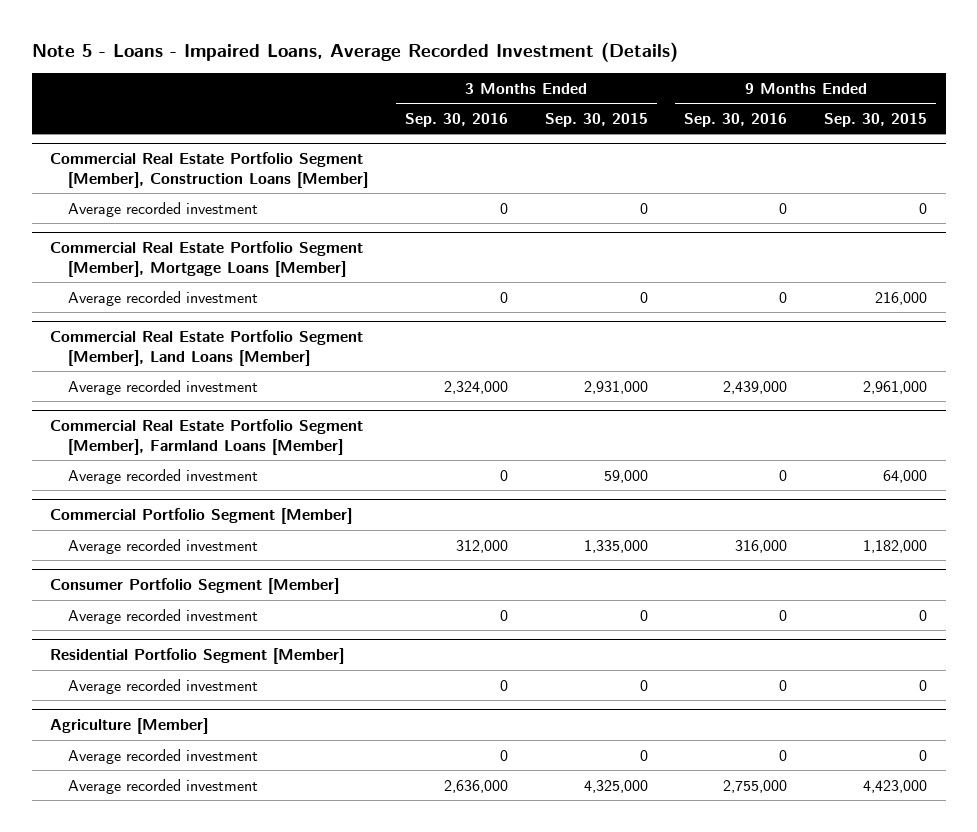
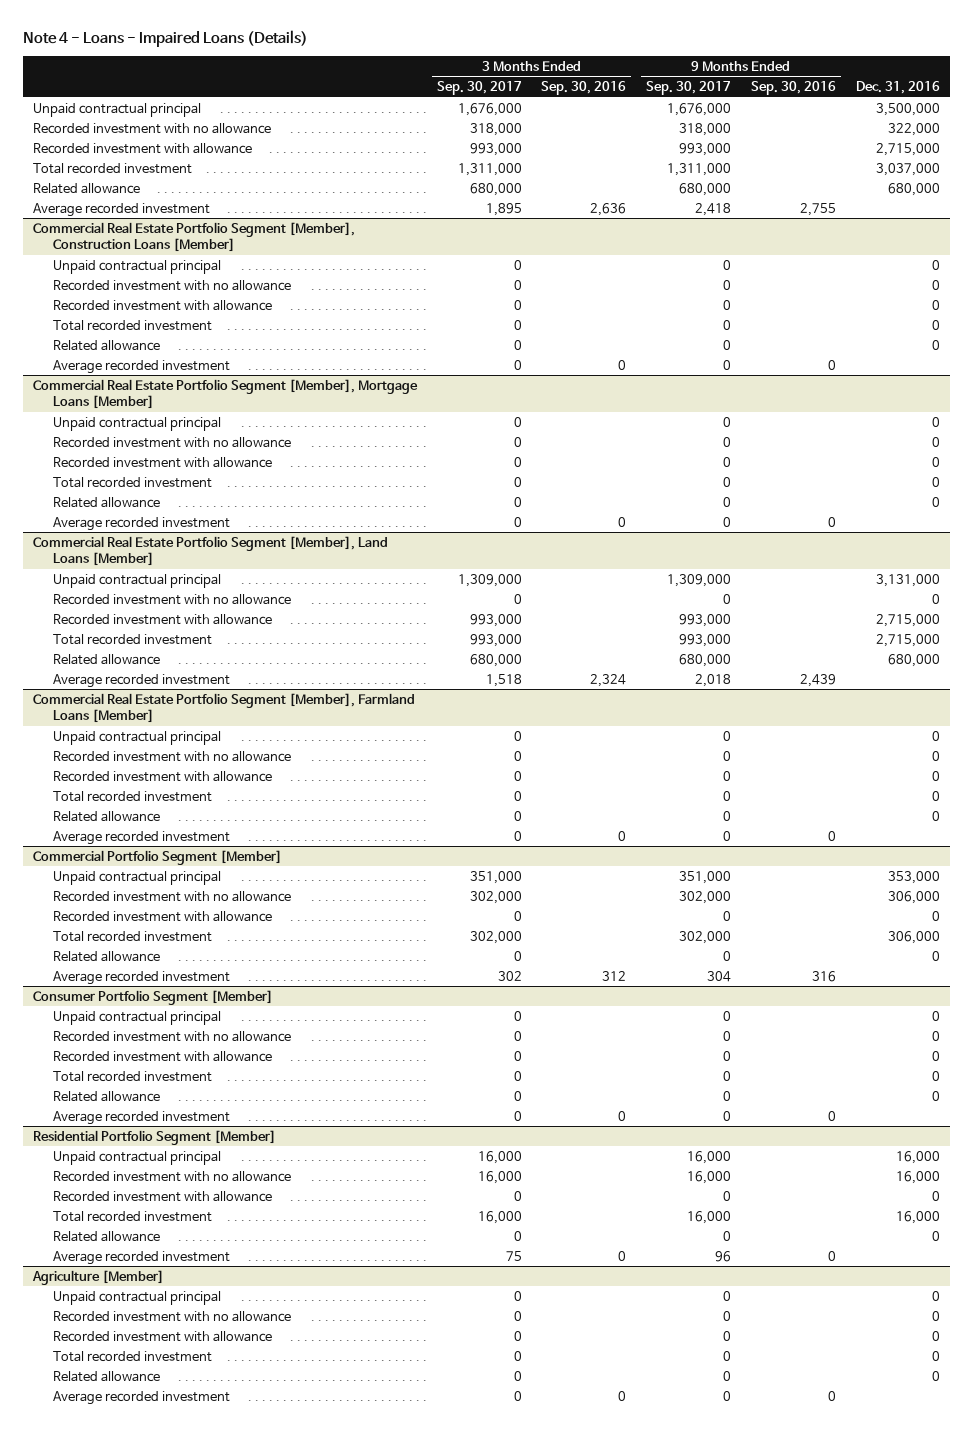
[31,41,678,62] Note 5 - Loans - Impaired Loans, Average Recorded Investment (Details) -> [22,29,308,47] Note 4 - Loans - Impaired Loans (Details)
[544,112,648,127] Sep. 30, 2015 -> none
[824,112,928,127] Sep. 30, 2015 -> none
none -> [436,81,522,96] Sep. 30, 2017
none -> [646,81,732,96] Sep. 30, 2017
none -> [855,81,940,95] Dec. 31, 2016
none -> [32,102,201,117] Unpaid contractual principal
none -> [32,122,271,134] Recorded investment with no allowance
none -> [32,142,252,154] Recorded investment with allowance
none -> [32,162,192,174] Total recorded investment
none -> [32,182,140,194] Related allowance
none -> [32,202,210,217] Average recorded investment
none -> [53,259,222,274] Unpaid contractual principal
none -> [53,279,292,291] Recorded investment with no allowance
none -> [53,299,273,311] Recorded investment with allowance
none -> [53,319,213,331] Total recorded investment
none -> [53,339,161,351] Related allowance
none -> [53,416,222,431] Unpaid contractual principal
none -> [53,436,292,448] Recorded investment with no allowance
none -> [53,456,273,468] Recorded investment with allowance
none -> [53,476,213,488] Total recorded investment
none -> [53,496,161,508] Related allowance
none -> [53,573,222,588] Unpaid contractual principal
none -> [53,593,292,605] Recorded investment with no allowance
none -> [53,613,273,625] Recorded investment with allowance
none -> [53,633,213,645] Total recorded investment
none -> [53,653,161,665] Related allowance
[443,380,508,394] 2,324,000 -> [590,673,627,687] 2,324
[723,380,788,394] 2,439,000 -> [800,673,837,687] 2,439
none -> [53,730,222,745] Unpaid contractual principal
none -> [53,750,292,762] Recorded investment with no allowance
none -> [53,770,273,782] Recorded investment with allowance
none -> [53,790,213,802] Total recorded investment
none -> [53,810,161,822] Related allowance
none -> [53,870,222,885] Unpaid contractual principal
none -> [53,890,292,902] Recorded investment with no allowance
none -> [53,910,273,922] Recorded investment with allowance
none -> [53,930,213,942] Total recorded investment
none -> [53,950,161,962] Related allowance
[455,539,508,553] 312,000 -> [602,970,627,981] 312
[735,539,788,553] 316,000 -> [812,970,837,982] 316
none -> [53,1010,222,1025] Unpaid contractual principal
none -> [53,1030,292,1042] Recorded investment with no allowance
none -> [53,1050,273,1062] Recorded investment with allowance
none -> [53,1070,213,1082] Total recorded investment
none -> [53,1090,161,1102] Related allowance
none -> [53,1150,222,1165] Unpaid contractual principal
none -> [53,1170,292,1182] Recorded investment with no allowance
none -> [53,1190,273,1202] Recorded investment with allowance
none -> [53,1210,213,1222] Total recorded investment
none -> [53,1230,161,1242] Related allowance
none -> [53,1290,222,1305] Unpaid contractual principal
none -> [53,1310,292,1322] Recorded investment with no allowance
none -> [53,1330,273,1342] Recorded investment with allowance
none -> [53,1350,213,1362] Total recorded investment
none -> [53,1370,161,1382] Related allowance
[68,778,259,794] Average recorded investment -> none

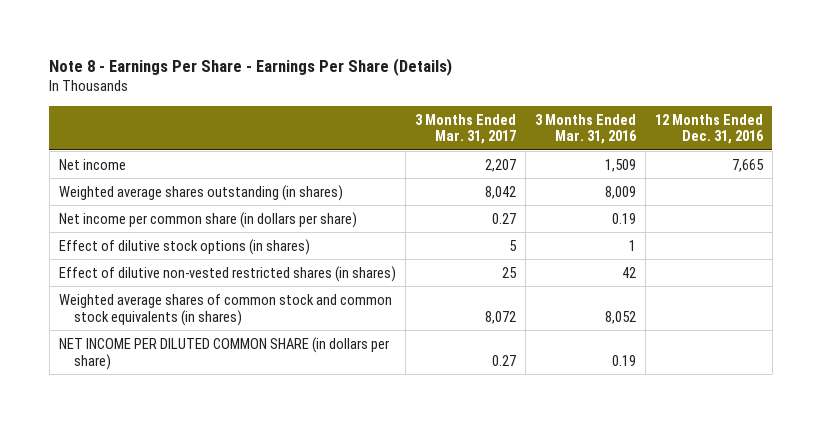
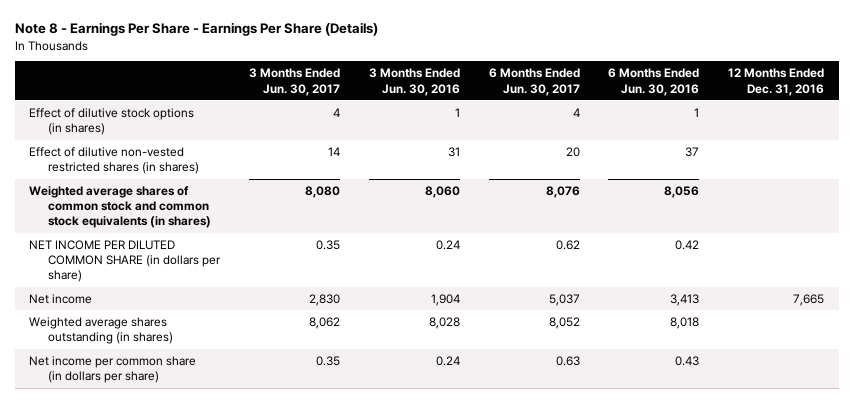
[414,113,516,145] 3 Months Ended Mar. 31, 2017 -> none
[534,113,637,145] 3 Months Ended Mar. 31, 2016 -> none
none -> [248,68,340,96] 3 Months Ended Jun. 30, 2017
none -> [368,68,460,96] 3 Months Ended Jun. 30, 2016
none -> [488,68,580,96] 6 Months Ended Jun. 30, 2017
none -> [608,68,700,96] 6 Months Ended Jun. 30, 2016
[58,158,126,170] Net income -> [29,293,93,304] Net income
[58,184,343,201] Weighted average shares outstanding (in shares) -> [29,316,174,345] Weighted average shares outstanding (in shares)
[58,211,357,228] Net income per common share (in dollars per share) -> [29,355,197,384] Net income per common share (in dollars per share)

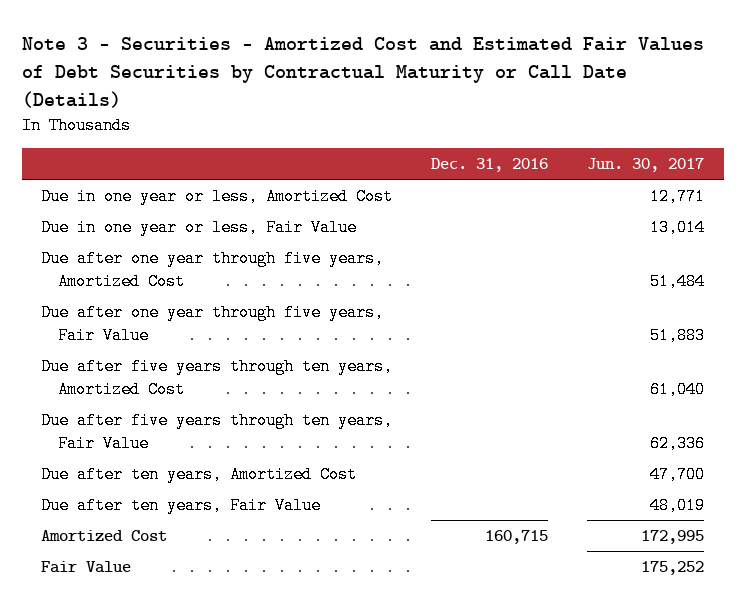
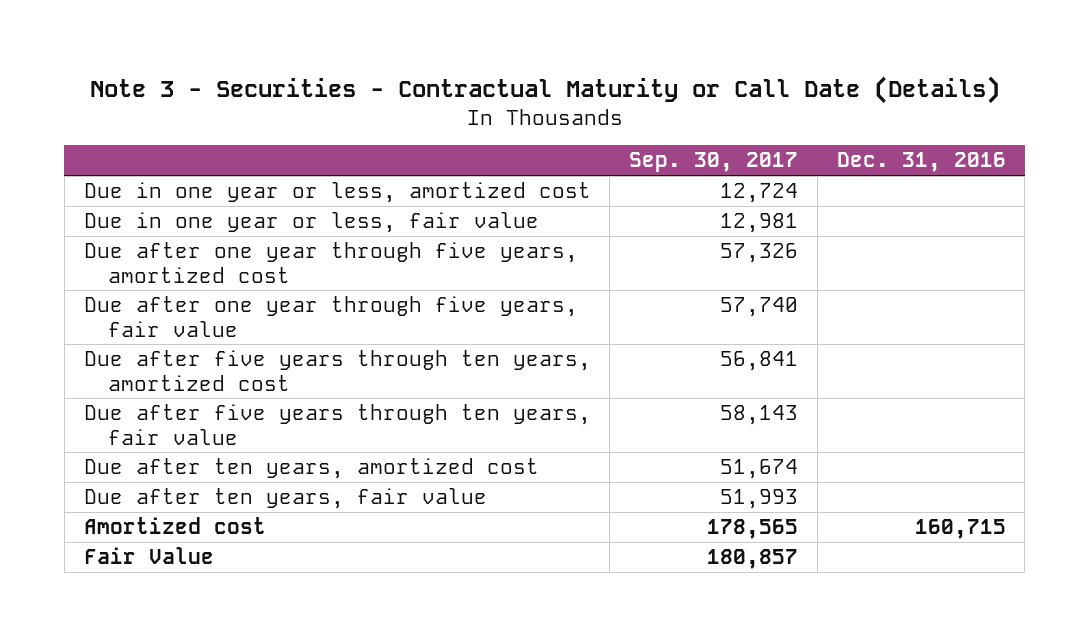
[21,36,704,108] Note 3 - Securities - Amortized Cost and Estimated Fair Values of Debt Securities by Contractual Maturity or Call Date (Details) -> [89,75,1000,104] Note 3 - Securities - Contractual Maturity or Call Date (Details)
[587,158,705,173] Jun. 30, 2017 -> none
none -> [629,152,799,173] Sep. 30, 2017
[41,188,394,206] Due in one year or less, Amortized Cost -> [83,182,591,204] Due in one year or less, amortized cost
[41,219,358,237] Due in one year or less, Fair Value -> [83,212,539,234] Due in one year or less, fair value
[41,250,385,291] Due after one year through five years, Amortized Cost -> [83,242,578,283] Due after one year through five years, amortized cost
[41,304,385,345] Due after one year through five years, Fair Value -> [83,296,578,337] Due after one year through five years, fair value
[41,358,394,399] Due after five years through ten years, Amortized Cost -> [83,350,591,391] Due after five years through ten years, amortized cost
[41,412,394,453] Due after five years through ten years, Fair Value -> [83,404,591,445] Due after five years through ten years, fair value
[41,466,358,484] Due after ten years, Amortized Cost -> [83,458,539,480] Due after ten years, amortized cost
[41,497,322,515] Due after ten years, Fair Value -> [83,488,487,510] Due after ten years, fair value
[41,530,168,542] Amortized Cost -> [83,517,266,535] Amortized cost

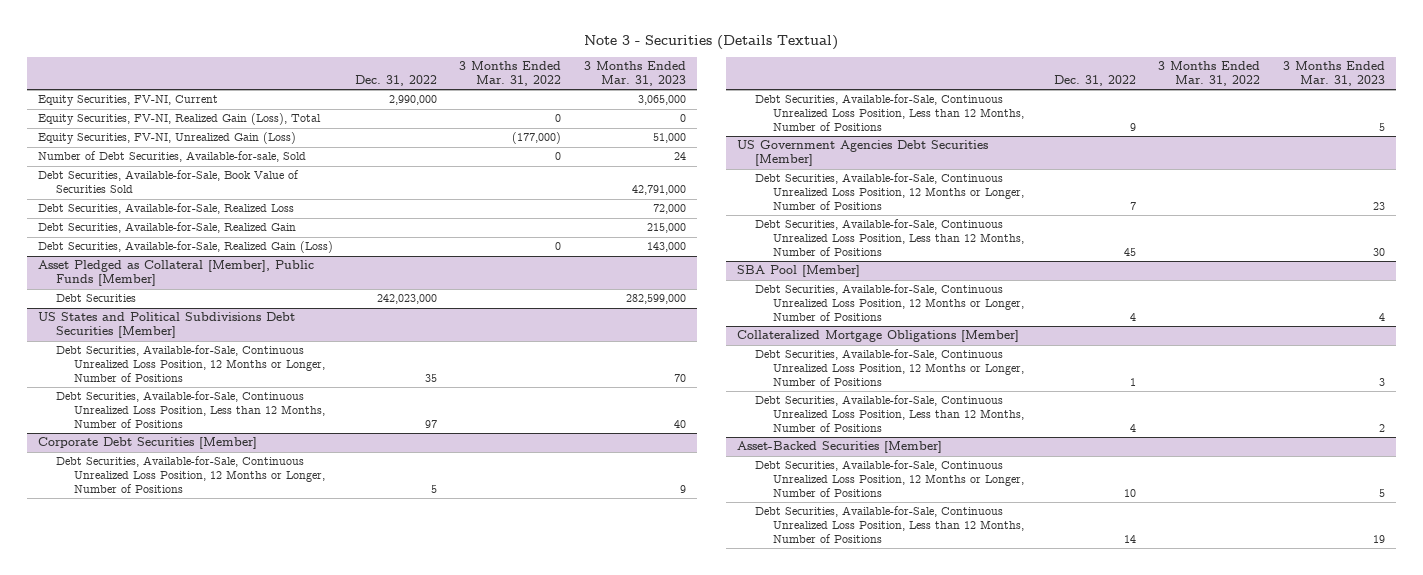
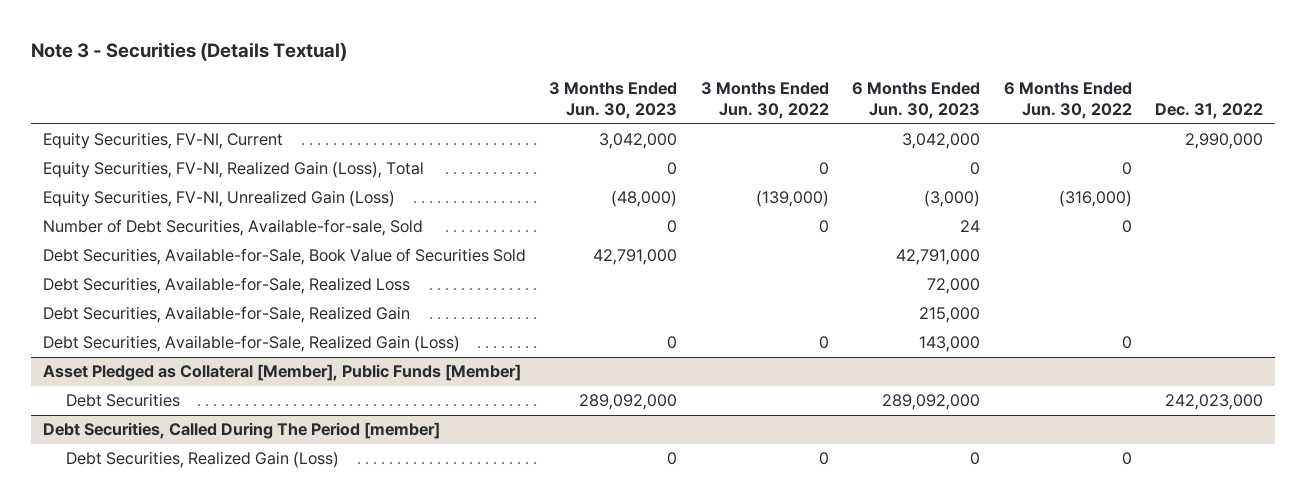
[459,61,562,86] 3 Months Ended Mar. 31, 2022 -> none
[583,61,686,86] 3 Months Ended Mar. 31, 2023 -> none
none -> [549,81,678,120] 3 Months Ended Jun. 30, 2023
none -> [700,81,829,120] 3 Months Ended Jun. 30, 2022
none -> [852,81,981,120] 6 Months Ended Jun. 30, 2023
none -> [1003,81,1132,120] 6 Months Ended Jun. 30, 2022
[37,312,295,339] US States and Political Subdivisions Debt Securities [Member] -> none
[55,345,325,382] Debt Securities, Available-for-Sale, Continuous Unrealized Loss Position, 12 Months or Longer, Number of Positions -> none
[55,391,325,428] Debt Securities, Available-for-Sale, Continuous Unrealized Loss Position, Less than 12 Months, Number of Positions -> none
[37,437,257,450] Corporate Debt Securities [Member] -> none
[55,456,325,493] Debt Securities, Available-for-Sale, Continuous Unrealized Loss Position, 12 Months or Longer, Number of Positions -> none
[754,94,1024,131] Debt Securities, Available-for-Sale, Continuous Unrealized Loss Position, Less than 12 Months, Number of Positions -> none
[737,140,989,167] US Government Agencies Debt Securities [Member] -> none
[754,173,1024,210] Debt Securities, Available-for-Sale, Continuous Unrealized Loss Position, 12 Months or Longer, Number of Positions -> none
[754,219,1024,256] Debt Securities, Available-for-Sale, Continuous Unrealized Loss Position, Less than 12 Months, Number of Positions -> none
[737,265,861,278] SBA Pool [Member] -> none
[754,284,1024,321] Debt Securities, Available-for-Sale, Continuous Unrealized Loss Position, 12 Months or Longer, Number of Positions -> none
[737,330,1020,343] Collateralized Mortgage Obligations [Member] -> none
[754,349,1024,386] Debt Securities, Available-for-Sale, Continuous Unrealized Loss Position, 12 Months or Longer, Number of Positions -> none
[754,395,1024,432] Debt Securities, Available-for-Sale, Continuous Unrealized Loss Position, Less than 12 Months, Number of Positions -> none
[737,441,943,454] Asset-Backed Securities [Member] -> none
[754,460,1024,497] Debt Securities, Available-for-Sale, Continuous Unrealized Loss Position, 12 Months or Longer, Number of Positions -> none
[754,506,1024,543] Debt Securities, Available-for-Sale, Continuous Unrealized Loss Position, Less than 12 Months, Number of Positions -> none
none -> [42,422,440,440] Debt Securities, Called During The Period [member]
none -> [66,451,340,469] Debt Securities, Realized Gain (Loss)

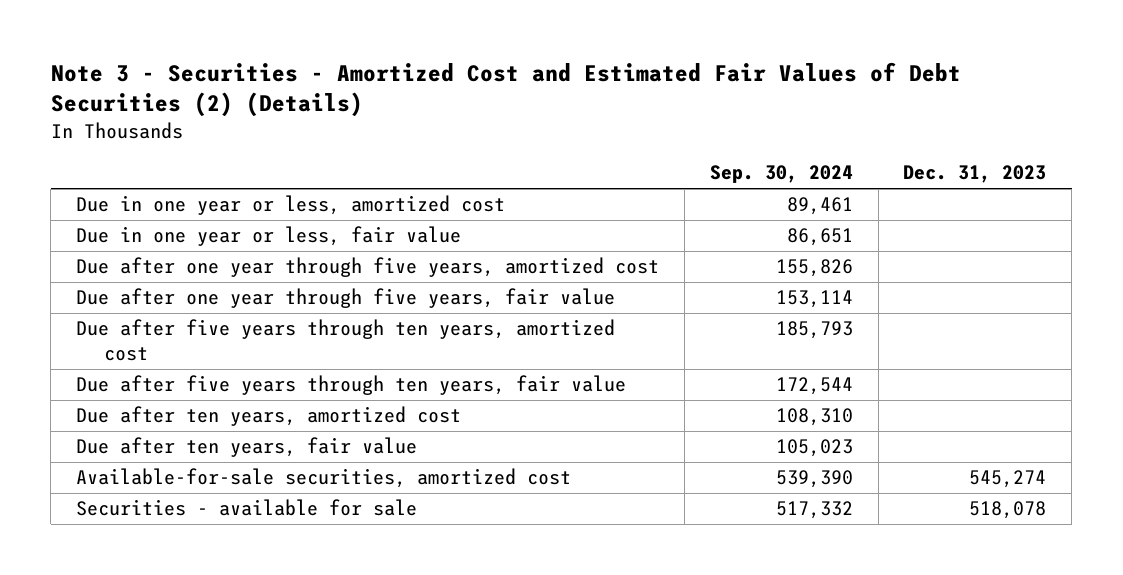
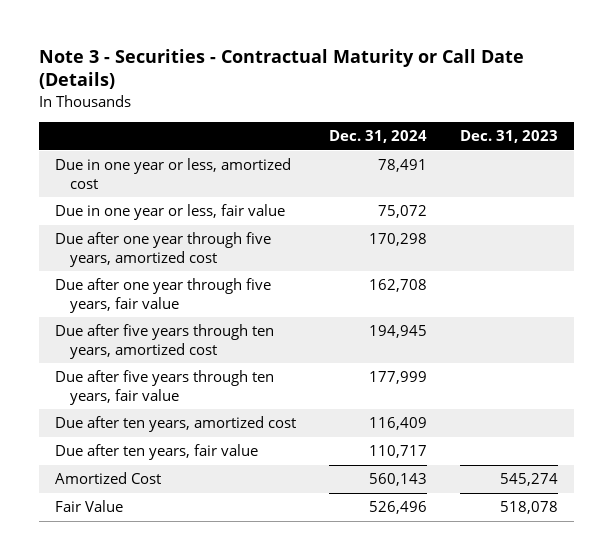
[50,62,961,118] Note 3 - Securities - Amortized Cost and Estimated Fair Values of Debt Securities (2) (Details) -> [38,48,524,90] Note 3 - Securities - Contractual Maturity or Call Date (Details)
[709,165,853,184] Sep. 30, 2024 -> none
none -> [329,130,428,144] Dec. 31, 2024
[76,468,572,489] Available-for-sale securities, amortized cost -> [55,472,162,485] Amortized Cost
[76,499,418,517] Securities - available for sale -> [55,500,124,513] Fair Value

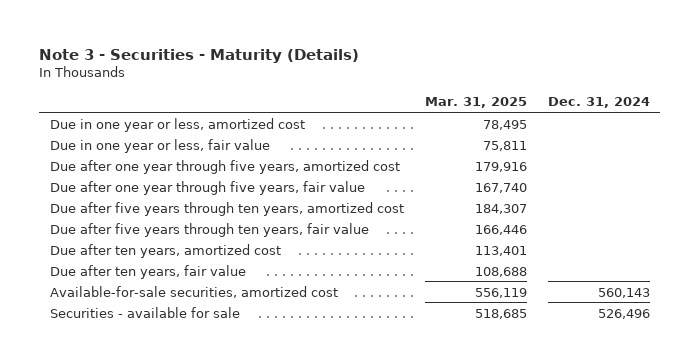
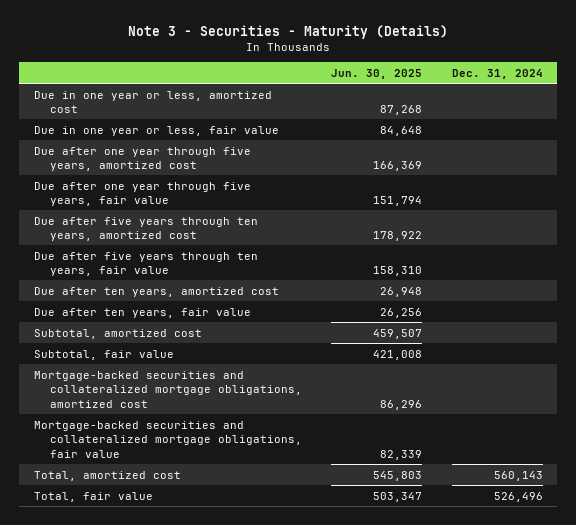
[424,97,527,109] Mar. 31, 2025 -> none
none -> [331,68,423,79] Jun. 30, 2025
none -> [33,328,202,339] Subtotal, amortized cost
none -> [33,349,174,360] Subtotal, fair value
none -> [33,370,302,408] Mortgage-backed securities and collateralized mortgage obligations, amortized cost
none -> [33,420,302,458] Mortgage-backed securities and collateralized mortgage obligations, fair value
[49,285,338,298] Available-for-sale securities, amortized cost -> [33,470,181,481] Total, amortized cost
[49,306,240,318] Securities - available for sale -> [33,491,153,502] Total, fair value

